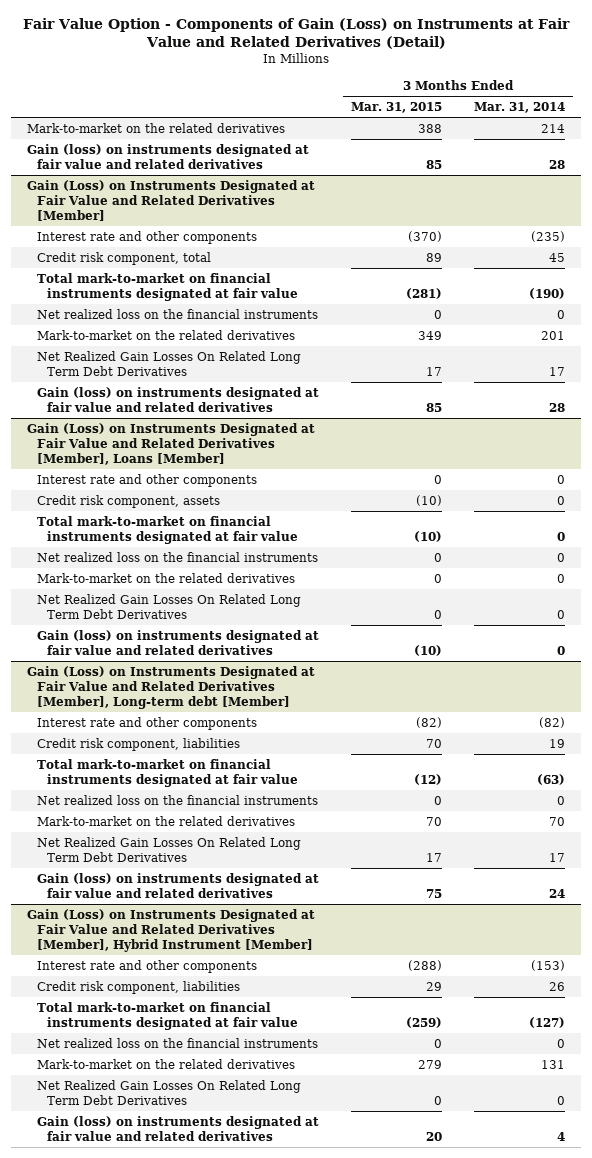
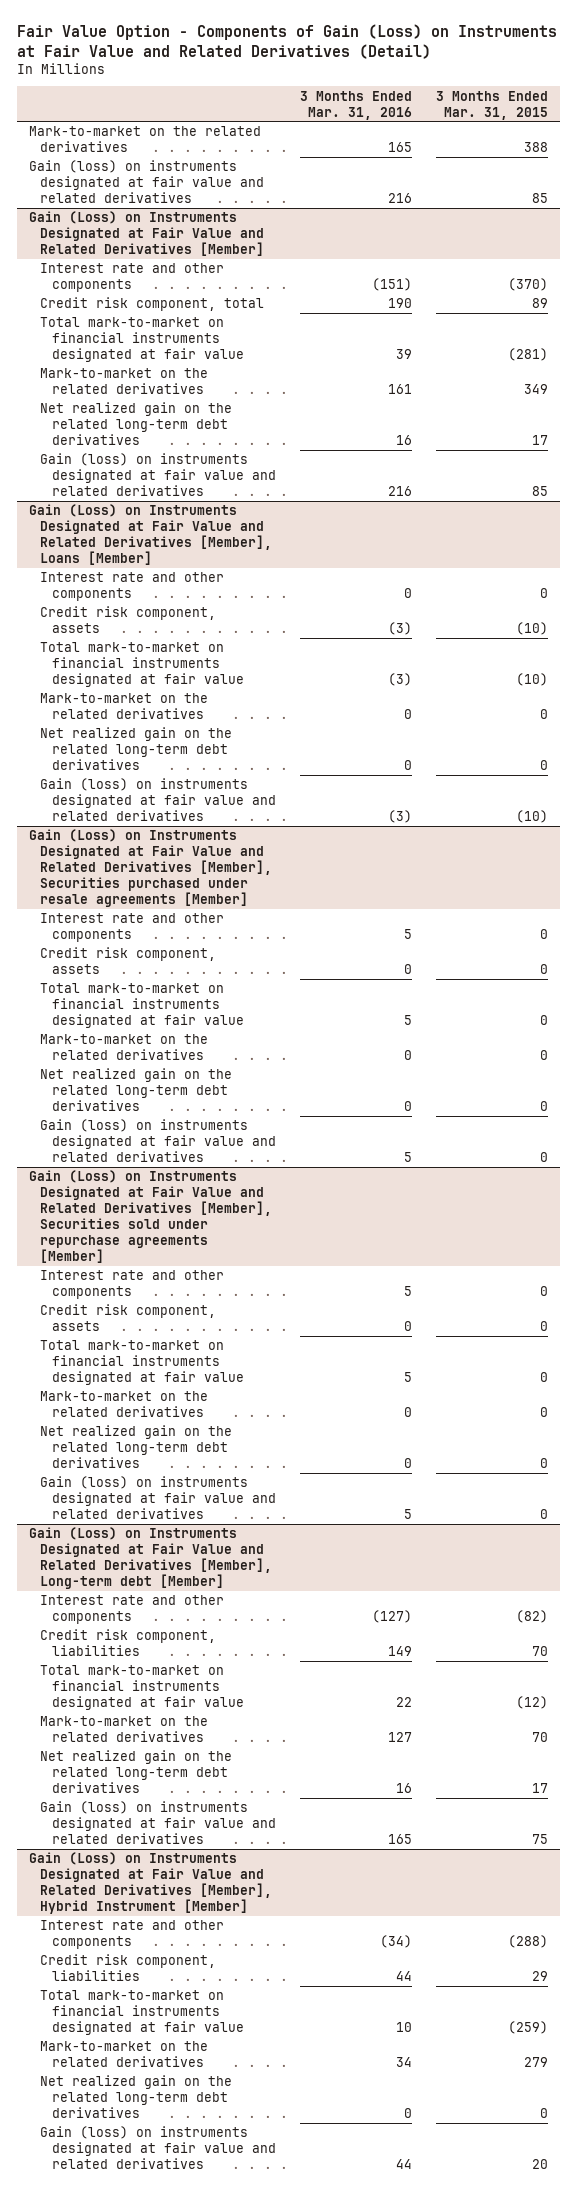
[473,102,565,114] Mar. 31, 2014 -> none
none -> [299,90,412,120] 3 Months Ended Mar. 31, 2016
[37,308,319,319] Net realized loss on the financial instruments -> none
[37,350,302,377] Net Realized Gain Losses On Related Long Term Debt Derivatives -> [40,402,233,445] Net realized gain on the related long-term debt derivatives
[37,551,319,562] Net realized loss on the financial instruments -> none
[37,593,302,620] Net Realized Gain Losses On Related Long Term Debt Derivatives -> [40,727,233,770] Net realized gain on the related long-term debt derivatives
none -> [29,829,273,907] Gain (Loss) on Instruments Designated at Fair Value and Related Derivatives [Member], Securities purchased under resale agreements [Member]
none -> [40,913,225,943] Interest rate and other components
none -> [40,947,217,975] Credit risk component, assets
none -> [40,983,244,1028] Total mark-to-market on financial instruments designated at fair value
none -> [40,1034,209,1061] Mark-to-market on the related derivatives
none -> [40,1068,233,1111] Net realized gain on the related long-term debt derivatives
none -> [40,1119,276,1162] Gain (loss) on instruments designated at fair value and related derivatives
none -> [29,1170,273,1263] Gain (Loss) on Instruments Designated at Fair Value and Related Derivatives [Member], Securities sold under repurchase agreements [Member]
none -> [40,1270,225,1300] Interest rate and other components
none -> [40,1304,217,1332] Credit risk component, assets
none -> [40,1340,244,1385] Total mark-to-market on financial instruments designated at fair value
none -> [40,1391,209,1418] Mark-to-market on the related derivatives
none -> [40,1425,233,1468] Net realized gain on the related long-term debt derivatives
none -> [40,1476,276,1519] Gain (loss) on instruments designated at fair value and related derivatives
[37,794,319,805] Net realized loss on the financial instruments -> none
[37,836,302,863] Net Realized Gain Losses On Related Long Term Debt Derivatives -> [40,1750,233,1793] Net realized gain on the related long-term debt derivatives
[37,1037,319,1048] Net realized loss on the financial instruments -> none
[37,1079,302,1106] Net Realized Gain Losses On Related Long Term Debt Derivatives -> [40,2075,233,2118] Net realized gain on the related long-term debt derivatives

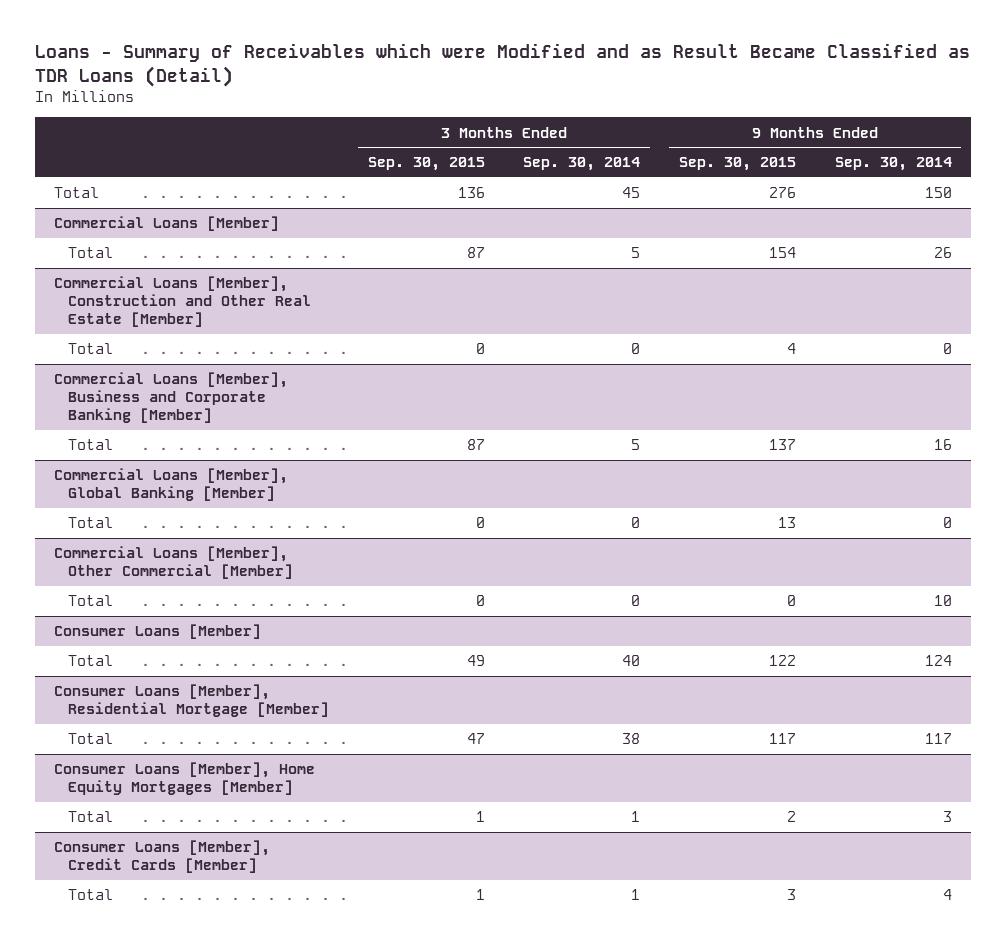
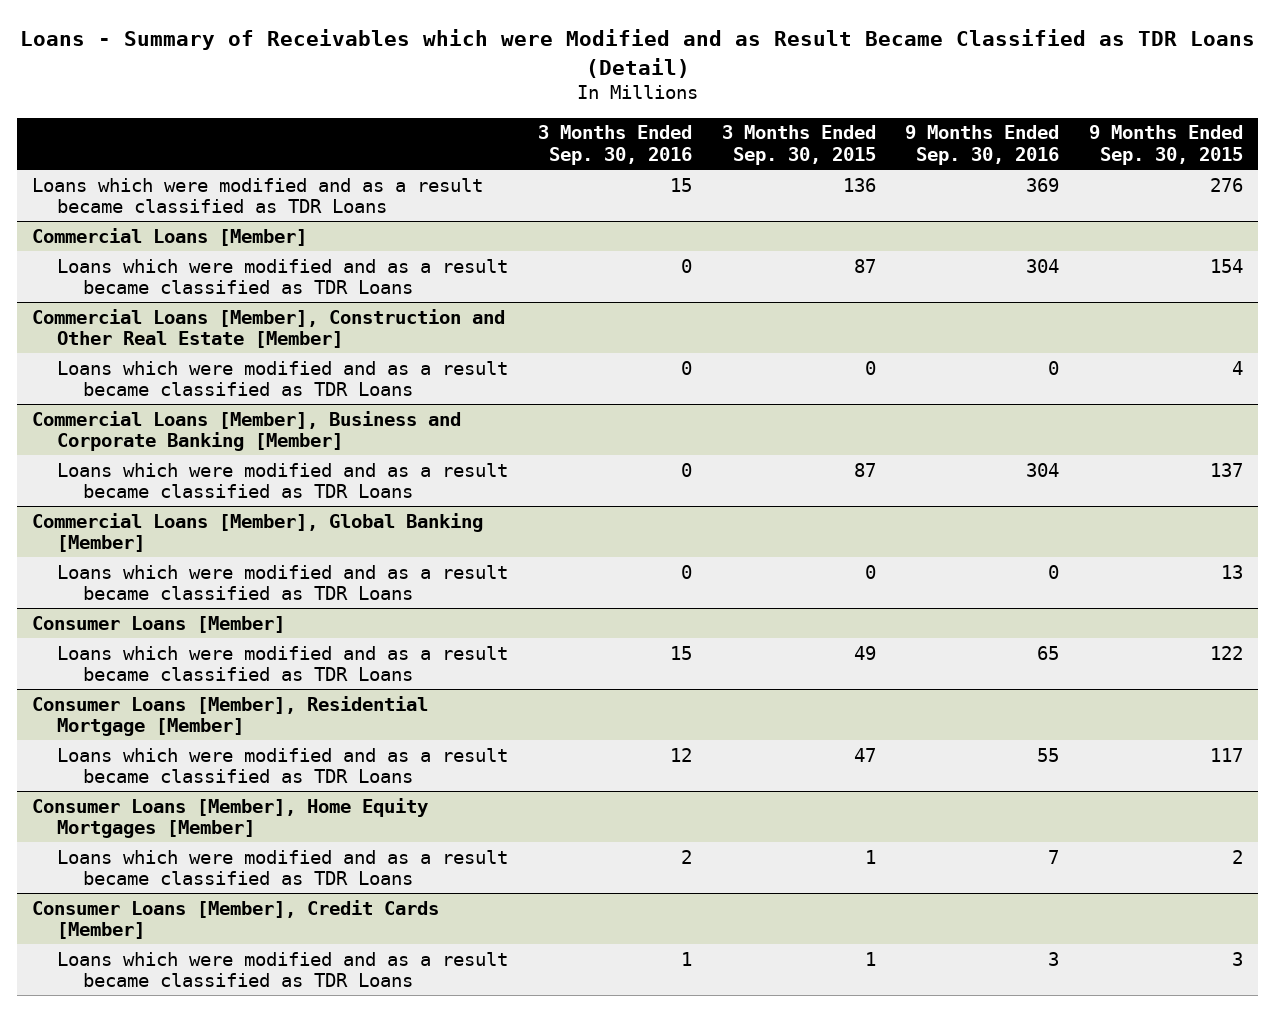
[523,157,641,172] Sep. 30, 2014 -> none
[834,157,952,172] Sep. 30, 2014 -> none
none -> [538,125,693,165] 3 Months Ended Sep. 30, 2016
none -> [905,125,1060,165] 9 Months Ended Sep. 30, 2016
[53,187,99,199] Total -> [32,177,484,214] Loans which were modified and as a result became classified as TDR Loans
[68,247,114,259] Total -> [57,258,509,295] Loans which were modified and as a result became classified as TDR Loans
[68,343,114,355] Total -> none
none -> [57,360,509,397] Loans which were modified and as a result became classified as TDR Loans
[68,439,114,451] Total -> [57,462,509,499] Loans which were modified and as a result became classified as TDR Loans
[68,517,114,529] Total -> none
[53,546,294,580] Commercial Loans [Member], Other Commercial [Member] -> none
[68,595,114,607] Total -> none
none -> [57,564,509,601] Loans which were modified and as a result became classified as TDR Loans
[68,655,114,667] Total -> [57,645,509,682] Loans which were modified and as a result became classified as TDR Loans
[68,733,114,745] Total -> [57,747,509,784] Loans which were modified and as a result became classified as TDR Loans
[68,811,114,823] Total -> none
none -> [57,849,509,886] Loans which were modified and as a result became classified as TDR Loans
[68,889,114,901] Total -> none
none -> [57,951,509,988] Loans which were modified and as a result became classified as TDR Loans

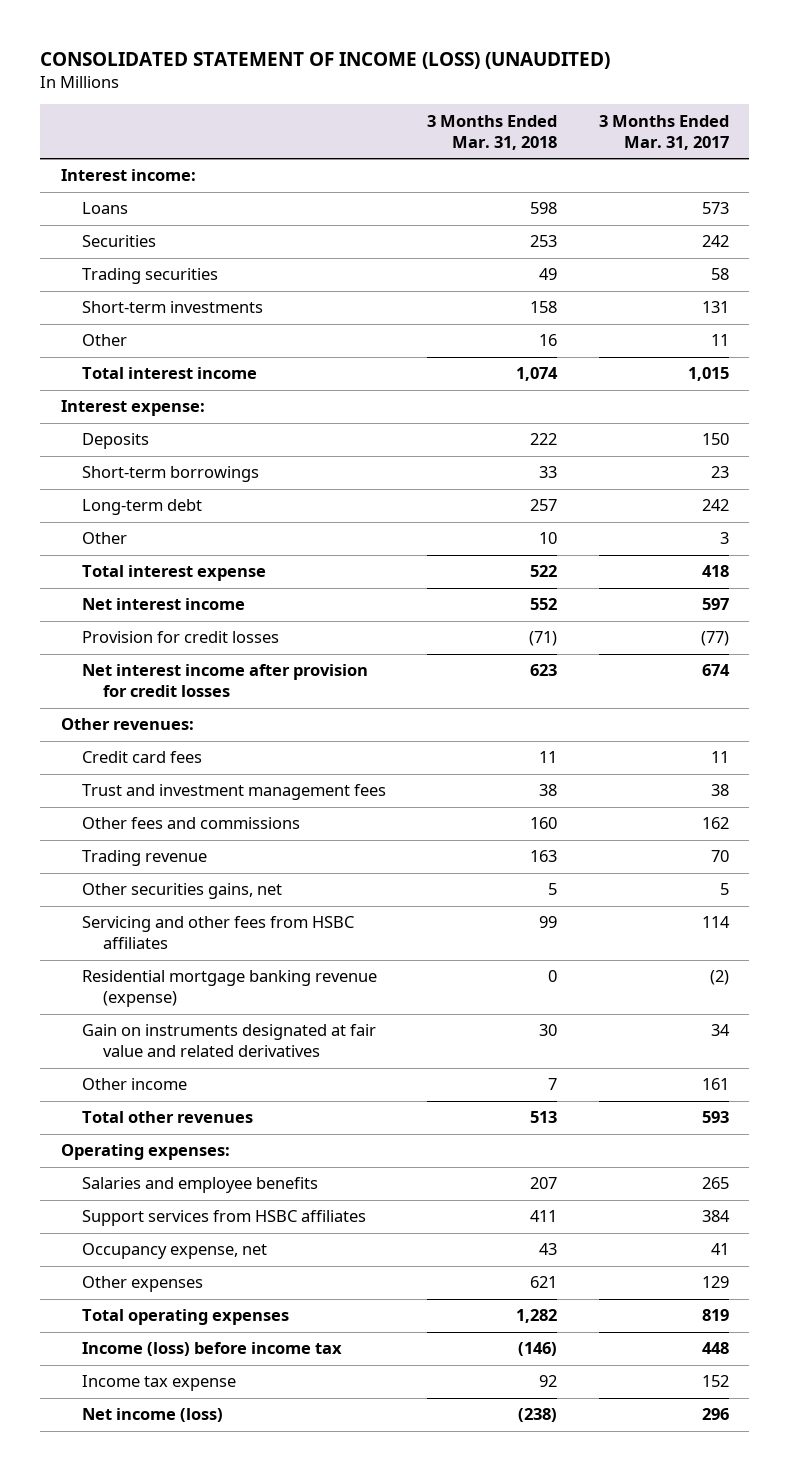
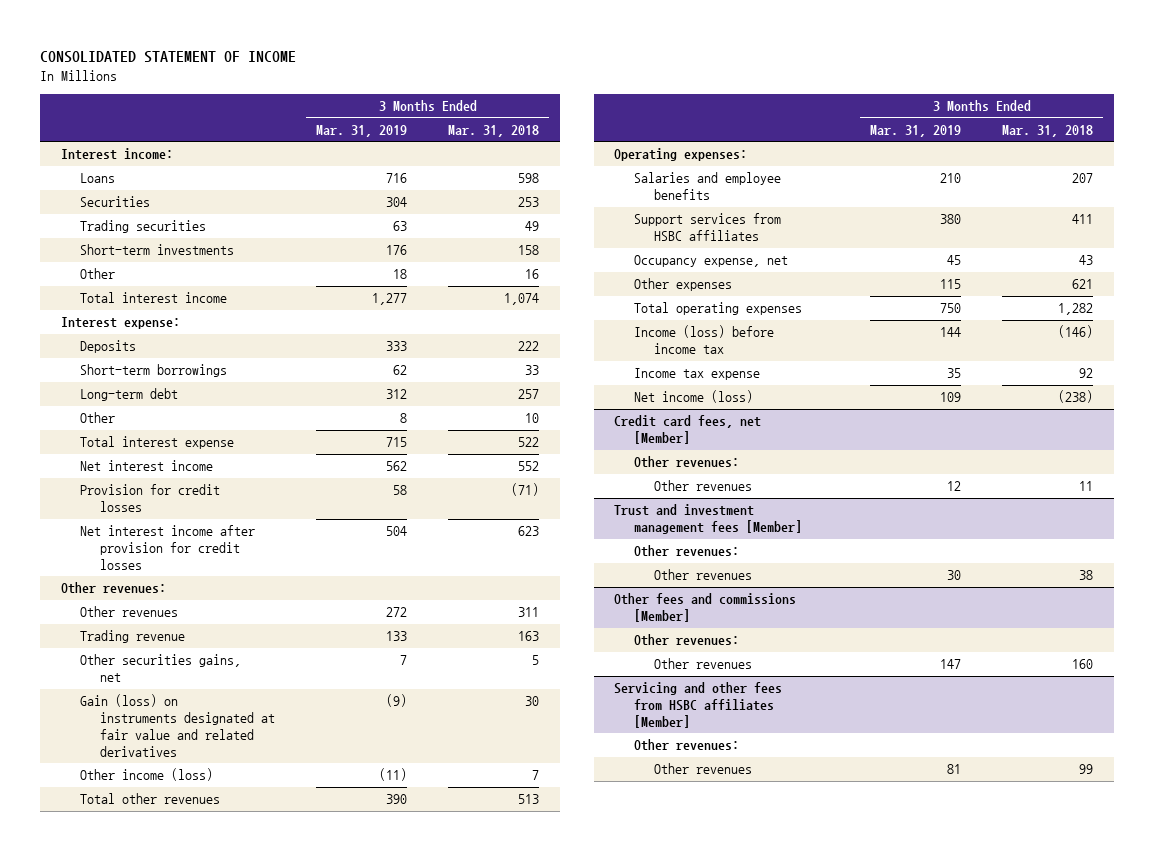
[40,51,611,69] CONSOLIDATED STATEMENT OF INCOME (LOSS) (UNAUDITED) -> [40,51,297,64] CONSOLIDATED STATEMENT OF INCOME
[598,114,729,150] 3 Months Ended Mar. 31, 2017 -> none
none -> [316,124,408,137] Mar. 31, 2019
[82,751,203,764] Credit card fees -> none
[82,784,387,801] Trust and investment management fees -> none
[82,817,301,830] Other fees and commissions -> none
none -> [80,606,179,618] Other revenues
[82,916,355,950] Servicing and other fees from HSBC affiliates -> none
[82,970,378,1008] Residential mortgage banking revenue (expense) -> none
[82,1024,377,1058] Gain on instruments designated at fair value and related derivatives -> [80,694,276,757] Gain (loss) on instruments designated at fair value and related derivatives
[82,1078,188,1091] Other income -> [80,768,214,782] Other income (loss)
none -> [614,415,762,445] Credit card fees, net [Member]
none -> [634,456,740,469] Other revenues:
none -> [654,480,753,492] Other revenues
none -> [614,504,803,535] Trust and investment management fees [Member]
none -> [634,545,740,558] Other revenues:
none -> [654,569,753,581] Other revenues
none -> [614,593,797,623] Other fees and commissions [Member]
none -> [634,634,740,647] Other revenues:
none -> [654,658,753,670] Other revenues
none -> [614,682,783,728] Servicing and other fees from HSBC affiliates [Member]
none -> [634,739,740,752] Other revenues:
none -> [654,763,753,775] Other revenues

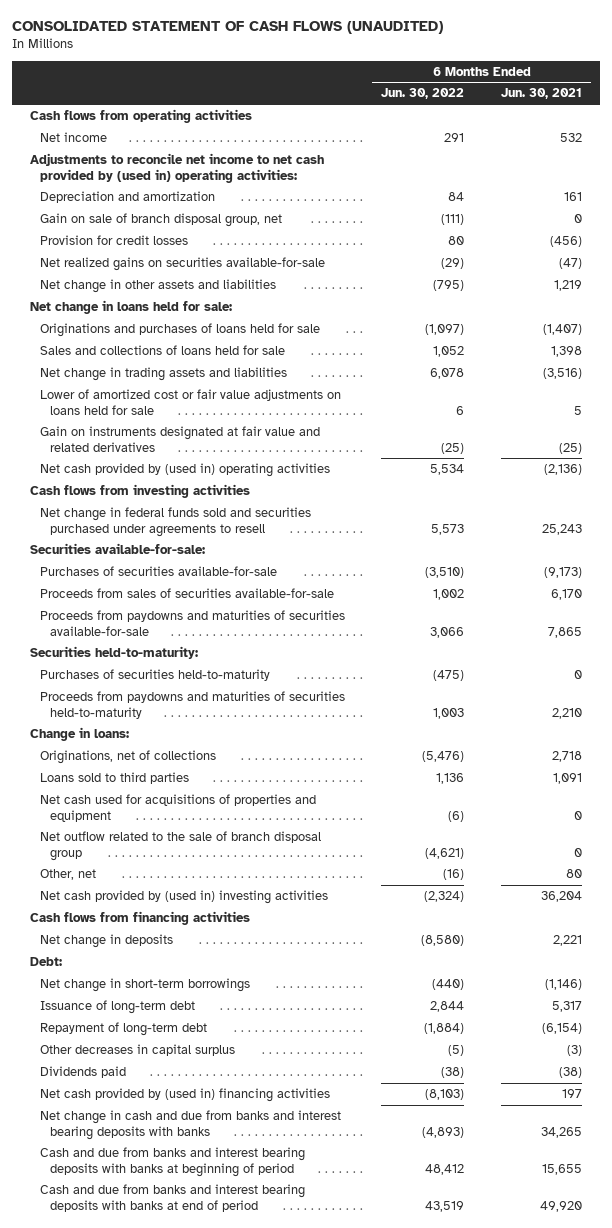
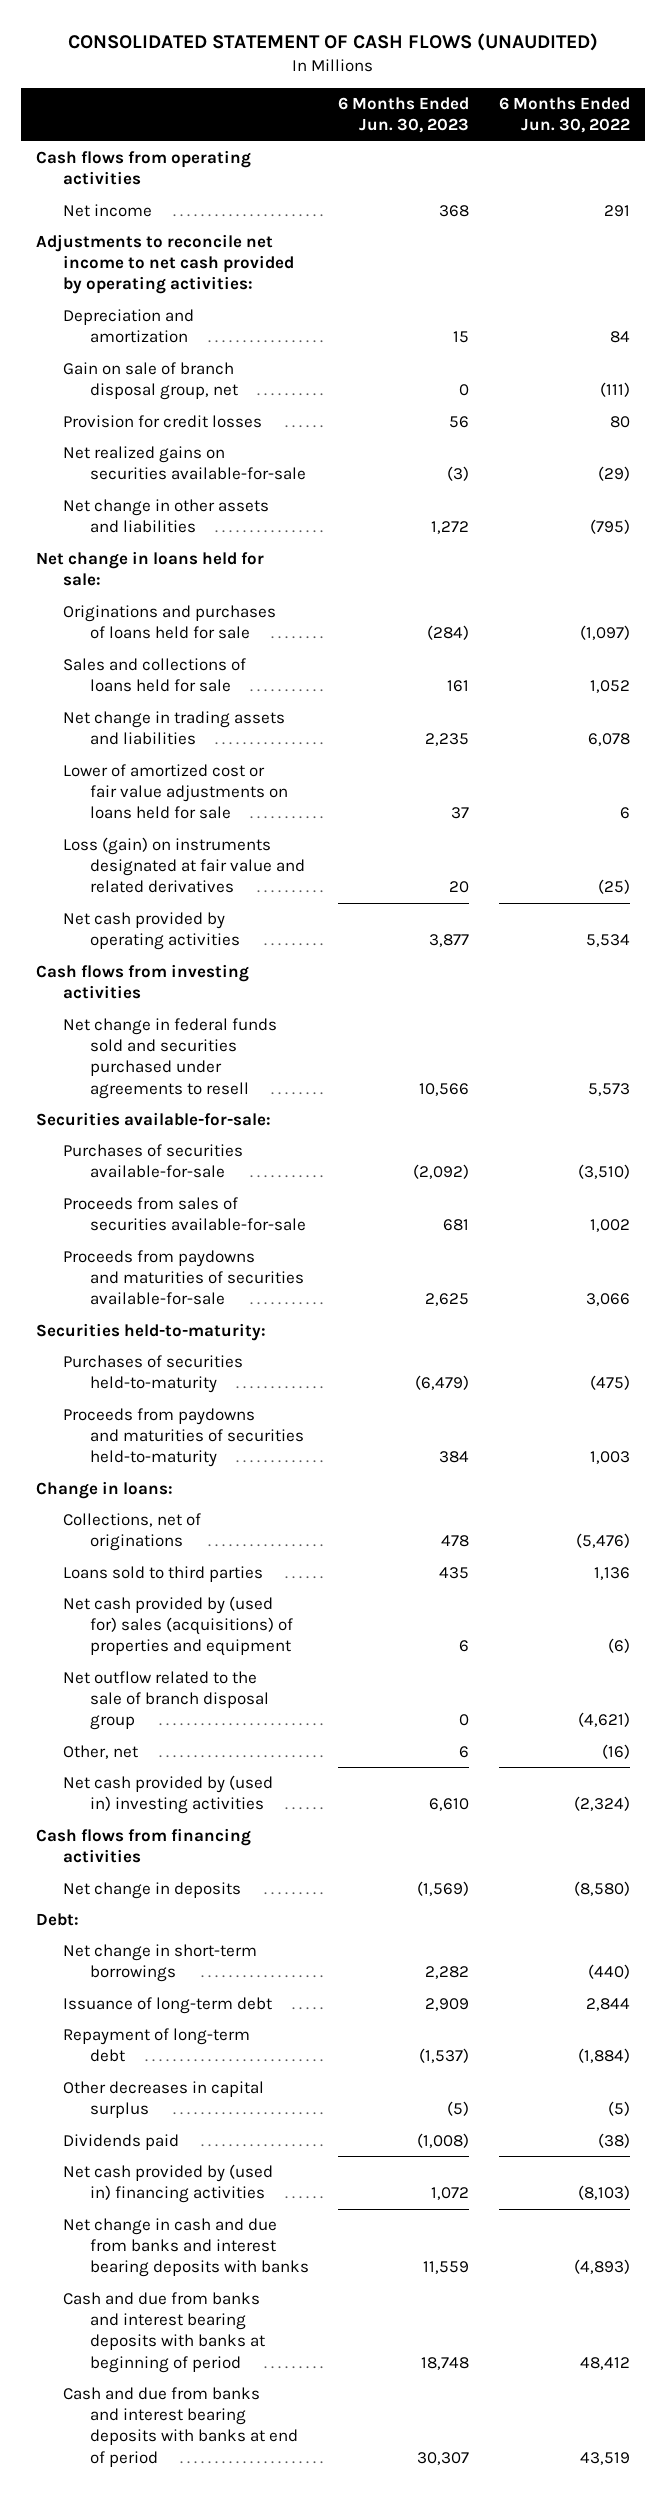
[500,88,582,100] Jun. 30, 2021 -> none
none -> [338,97,470,134] 6 Months Ended Jun. 30, 2023
[30,153,325,183] Adjustments to reconcile net income to net cash provided by (used in) operating activities: -> [36,234,294,295] Adjustments to reconcile net income to net cash provided by operating activities:
[39,426,320,452] Gain on instruments designated at fair value and related derivatives -> [62,837,305,894] Loss (gain) on instruments designated at fair value and related derivatives
[39,463,330,478] Net cash provided by (used in) operating activities -> [62,912,240,951] Net cash provided by operating activities
[39,750,216,765] Originations, net of collections -> [62,1513,201,1552] Collections, net of originations
[39,794,316,822] Net cash used for acquisitions of properties and equipment -> [62,1596,293,1657] Net cash provided by (used for) sales (acquisitions) of properties and equipment

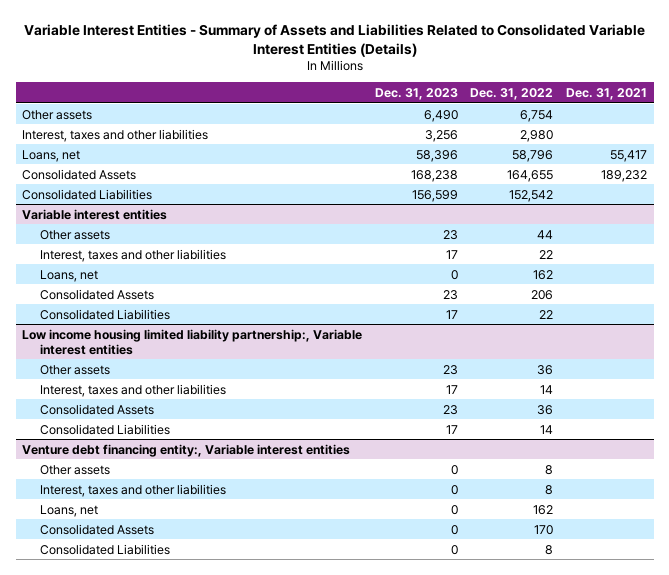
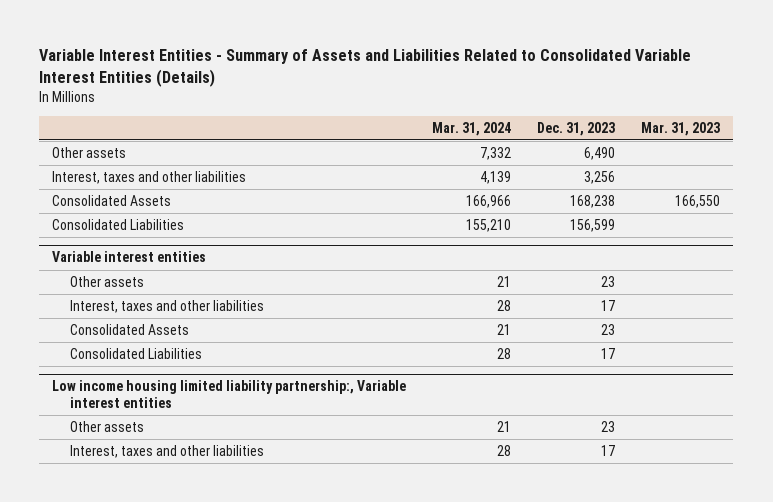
[470,88,554,101] Dec. 31, 2022 -> none
[566,88,648,101] Dec. 31, 2021 -> none
none -> [432,121,512,136] Mar. 31, 2024
none -> [641,121,721,136] Mar. 31, 2023
[21,149,80,162] Loans, net -> none
[40,269,99,282] Loans, net -> none
[40,403,155,415] Consolidated Assets -> none
[40,423,171,435] Consolidated Liabilities -> none
[21,443,350,457] Venture debt financing entity:, Variable interest entities -> none
[40,464,111,475] Other assets -> none
[40,483,227,497] Interest, taxes and other liabilities -> none
[40,504,99,517] Loans, net -> none
[40,523,155,535] Consolidated Assets -> none
[40,543,171,555] Consolidated Liabilities -> none

